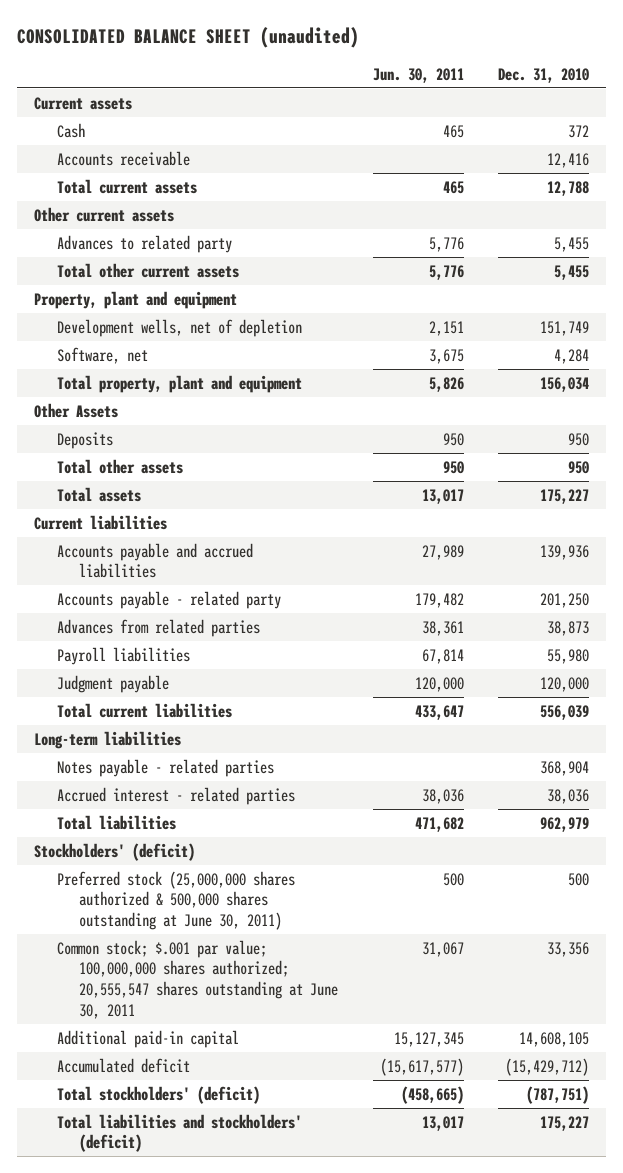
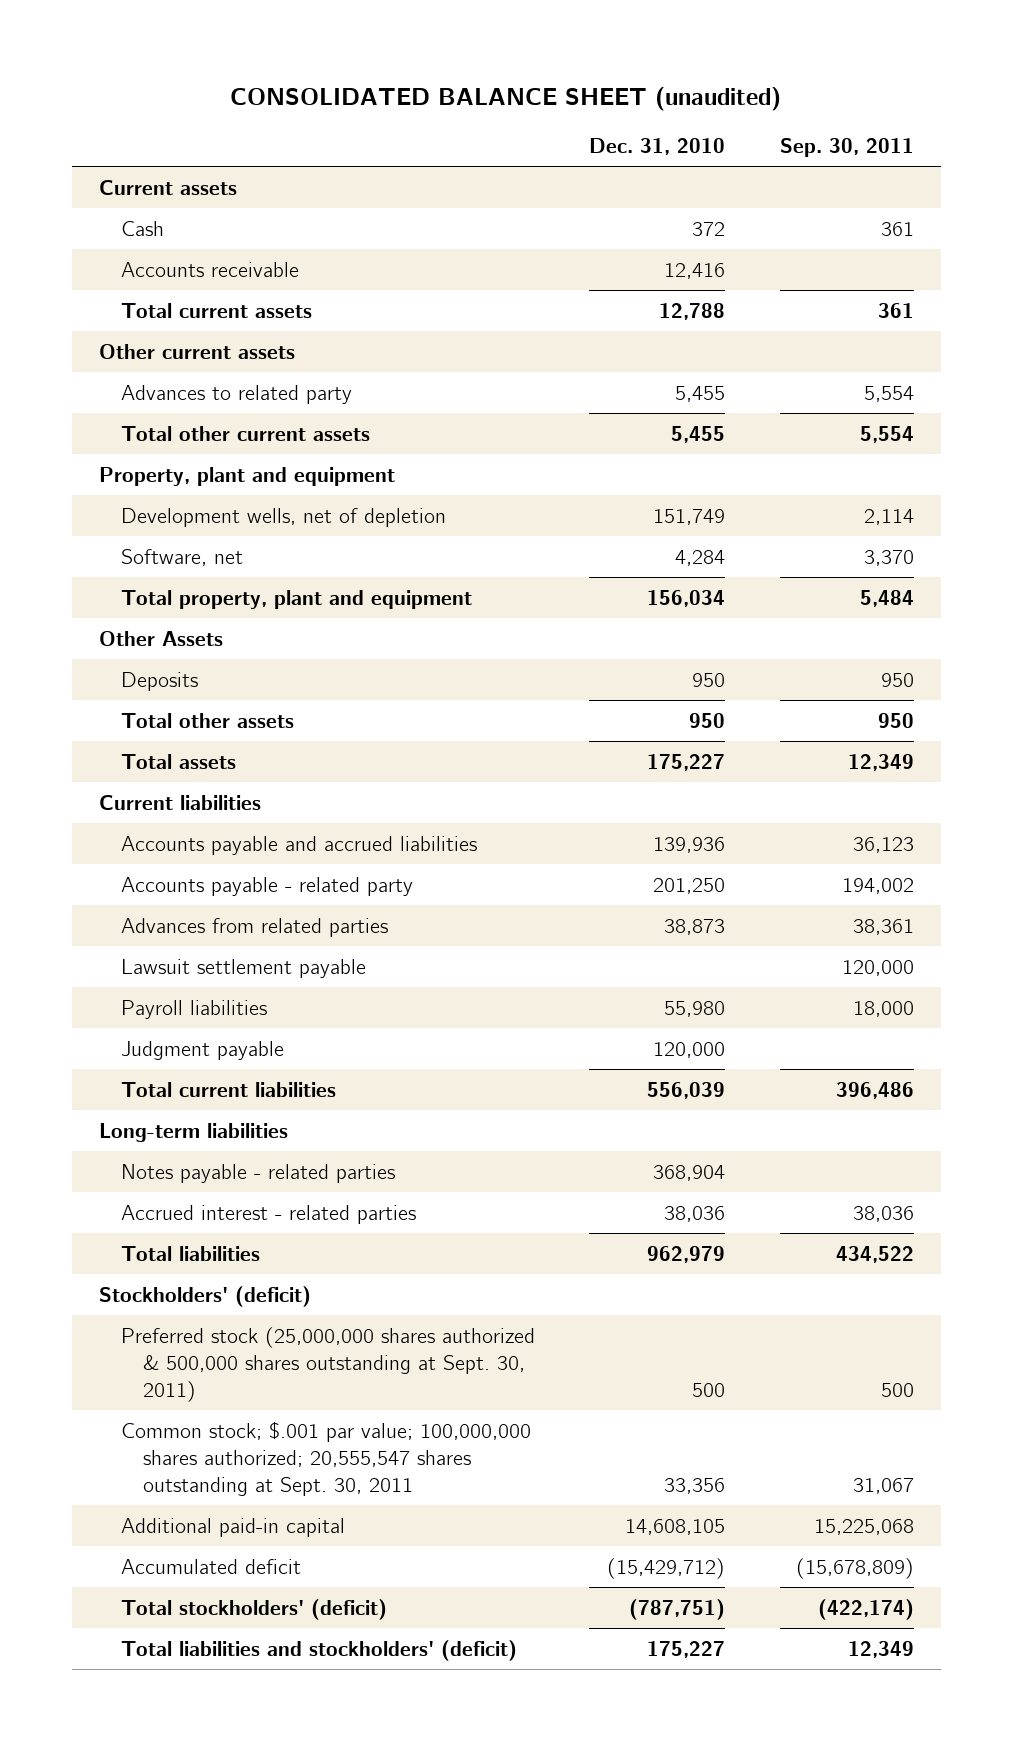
[372,67,464,83] Jun. 30, 2011 -> none
none -> [779,138,914,158] Sep. 30, 2011
none -> [121,958,367,978] Lawsuit settlement payable
[56,870,295,931] Preferred stock (25,000,000 shares authorized & 500,000 shares outstanding at June 30, 2011) -> [121,1326,536,1402] Preferred stock (25,000,000 shares authorized & 500,000 shares outstanding at Sept. 30, 2011)
[56,939,339,1019] Common stock; $.001 par value; 100,000,000 shares authorized; 20,555,547 shares outstanding at June 30, 2011 -> [121,1420,532,1496] Common stock; $.001 par value; 100,000,000 shares authorized; 20,555,547 shares outstanding at Sept. 30, 2011

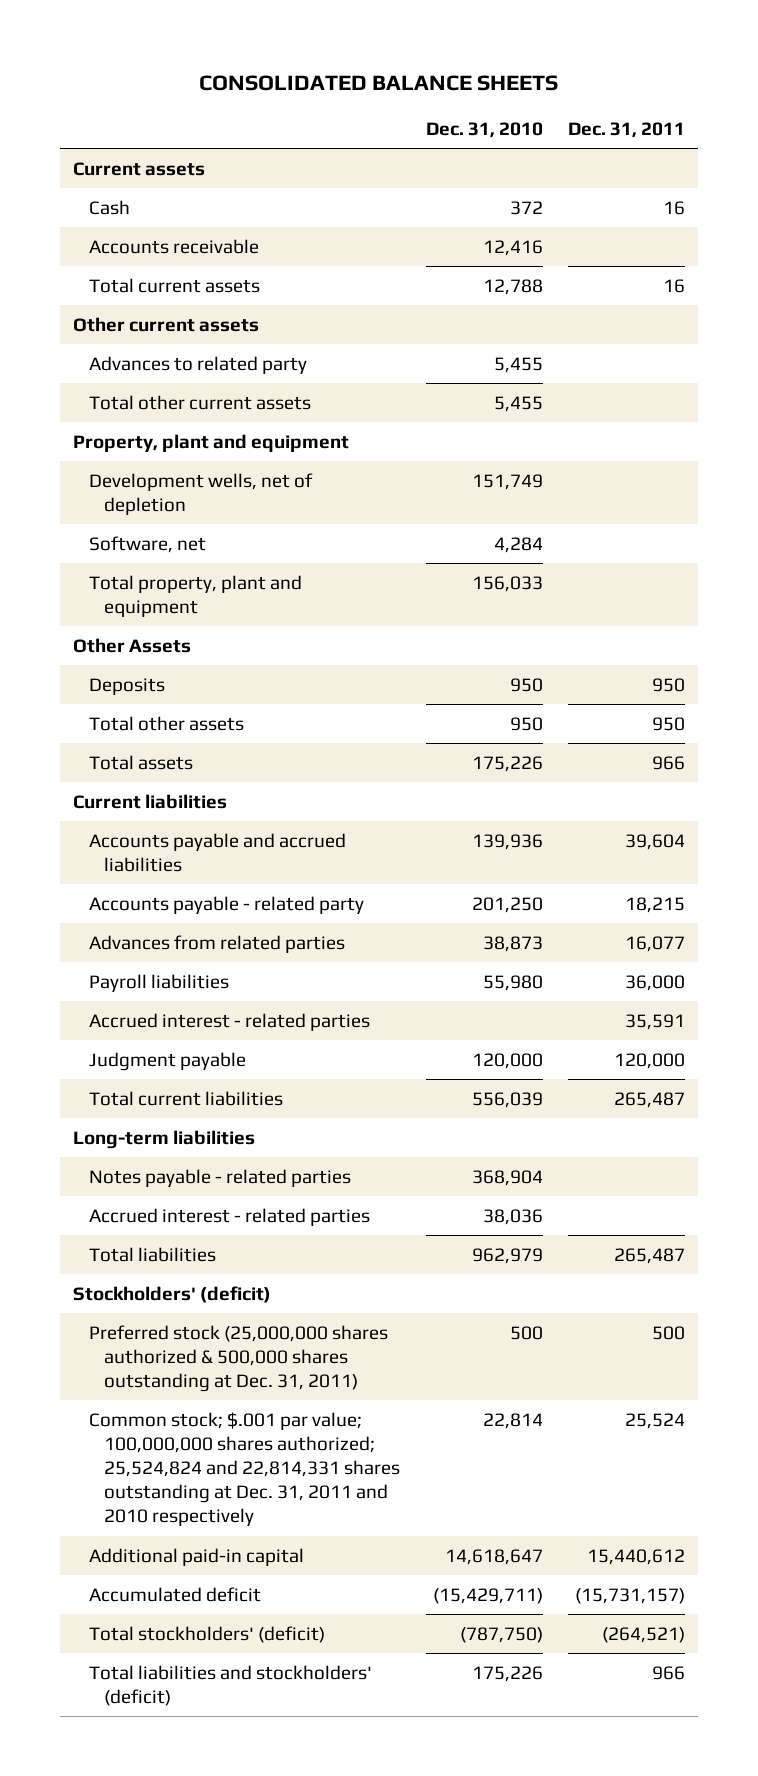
[230,86,782,111] CONSOLIDATED BALANCE SHEET (unaudited) -> [199,75,559,92] CONSOLIDATED BALANCE SHEETS
[779,138,914,158] Sep. 30, 2011 -> none
none -> [568,121,686,138] Dec. 31, 2011
[647,589,726,607] 156,034 -> [471,575,543,592] 156,033
[647,753,726,771] 175,227 -> [471,755,543,772] 175,226
[121,958,367,978] Lawsuit settlement payable -> none
none -> [88,1012,370,1031] Accrued interest - related parties
[121,1326,536,1402] Preferred stock (25,000,000 shares authorized & 500,000 shares outstanding at Sept. 30, 2011) -> [88,1324,388,1392] Preferred stock (25,000,000 shares authorized & 500,000 shares outstanding at Dec. 31, 2011)
[121,1420,532,1496] Common stock; $.001 par value; 100,000,000 shares authorized; 20,555,547 shares outstanding at Sept. 30, 2011 -> [88,1411,401,1527] Common stock; $.001 par value; 100,000,000 shares authorized; 25,524,824 and 22,814,331 shares outstanding at Dec. 31, 2011 and 2010 respectively
[664,1477,726,1494] 33,356 -> [482,1412,543,1429] 22,814
[625,1518,726,1535] 14,608,105 -> [444,1548,543,1565] 14,618,647
[607,1557,726,1579] (15,429,712) -> [432,1587,543,1604] (15,429,711)
[629,1598,726,1620] (787,751) -> [459,1626,543,1643] (787,750)
[647,1640,726,1658] 175,227 -> [471,1665,543,1682] 175,226

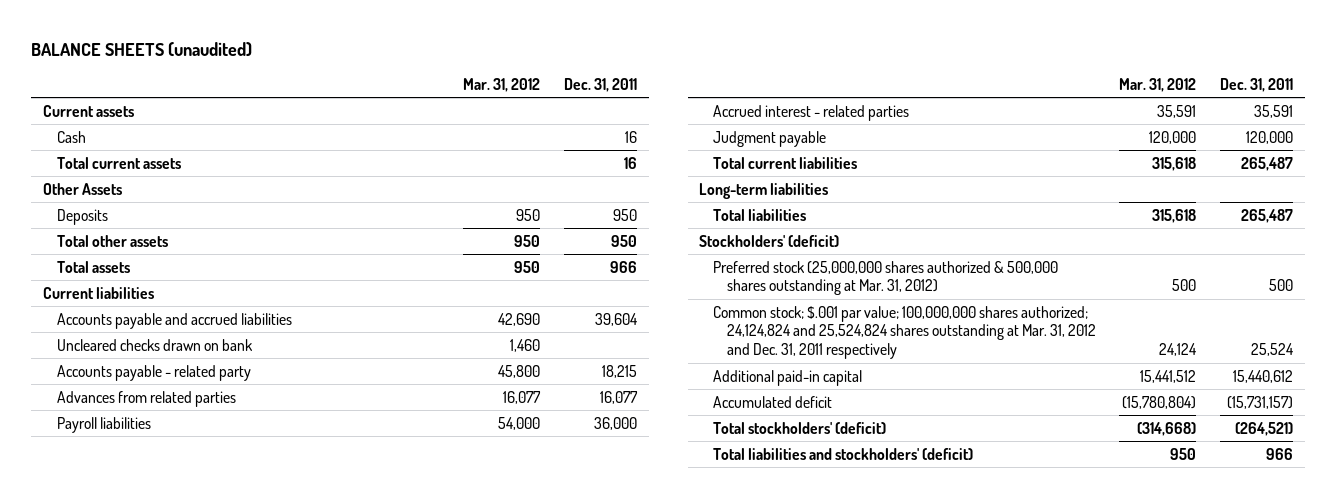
[199,75,559,92] CONSOLIDATED BALANCE SHEETS -> [31,41,253,57] BALANCE SHEETS (unaudited)
[425,121,543,138] Dec. 31, 2010 -> none
none -> [463,77,541,92] Mar. 31, 2012
[88,238,259,254] Accounts receivable -> none
[73,316,260,332] Other current assets -> none
[88,355,307,374] Advances to related party -> none
[88,394,311,410] Total other current assets -> none
[73,433,350,452] Property, plant and equipment -> none
[88,472,313,515] Development wells, net of depletion -> none
[88,535,206,553] Software, net -> none
[88,574,302,617] Total property, plant and equipment -> none
none -> [56,338,253,351] Uncleared checks drawn on bank
[88,1168,351,1187] Notes payable - related parties -> none
[88,1207,370,1226] Accrued interest - related parties -> none
[88,1324,388,1392] Preferred stock (25,000,000 shares authorized & 500,000 shares outstanding at Dec. 31, 2011) -> [712,260,1058,296] Preferred stock (25,000,000 shares authorized & 500,000 shares outstanding at Mar. 31, 2012)
[88,1411,401,1527] Common stock; $.001 par value; 100,000,000 shares authorized; 25,524,824 and 22,814,331 shares outstanding at Dec. 31, 2011 and 2010 respectively -> [712,305,1096,360] Common stock; $.001 par value; 100,000,000 shares authorized; 24,124,824 and 25,524,824 shares outstanding at Mar. 31, 2012 and Dec. 31, 2011 respectively

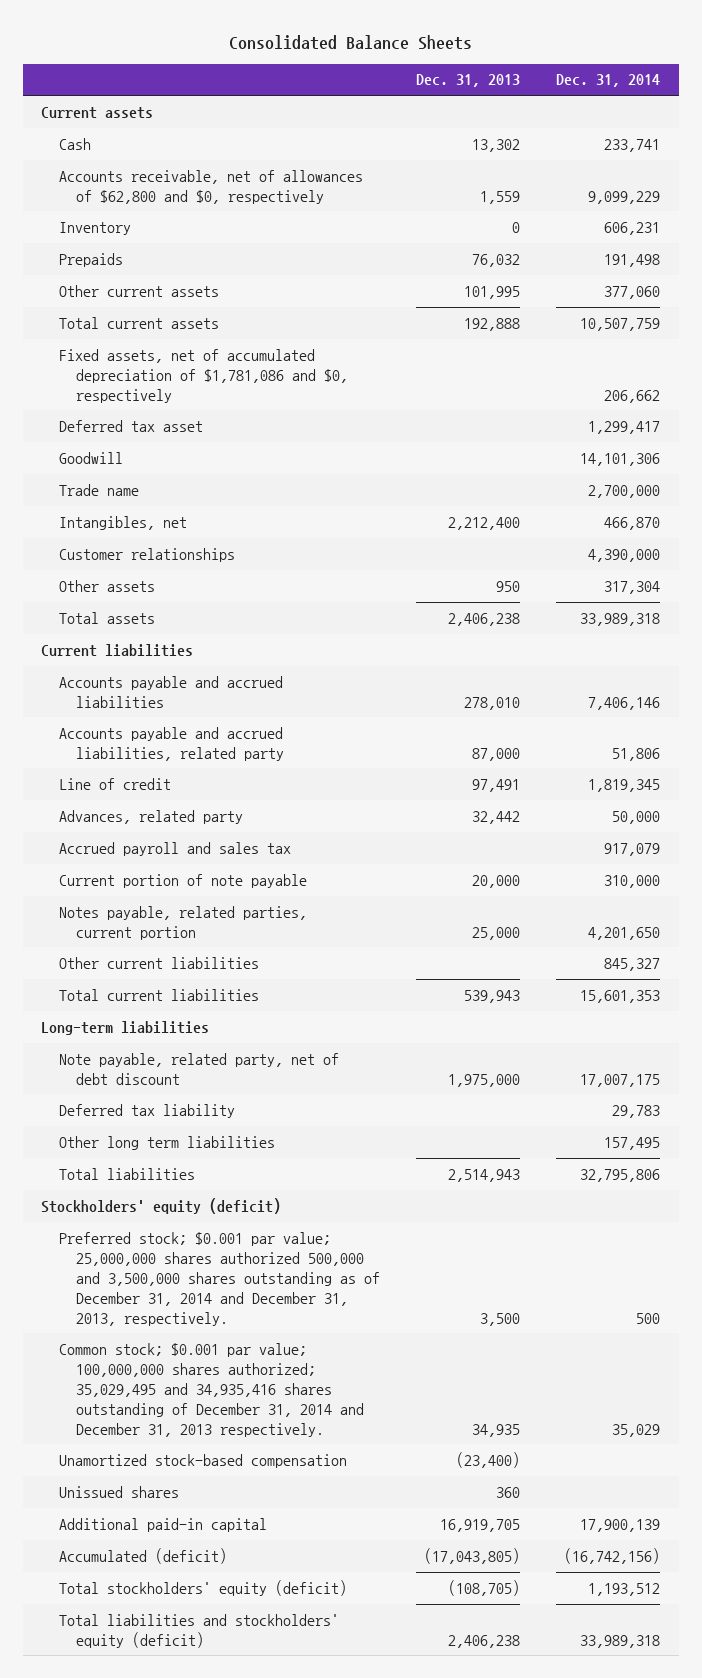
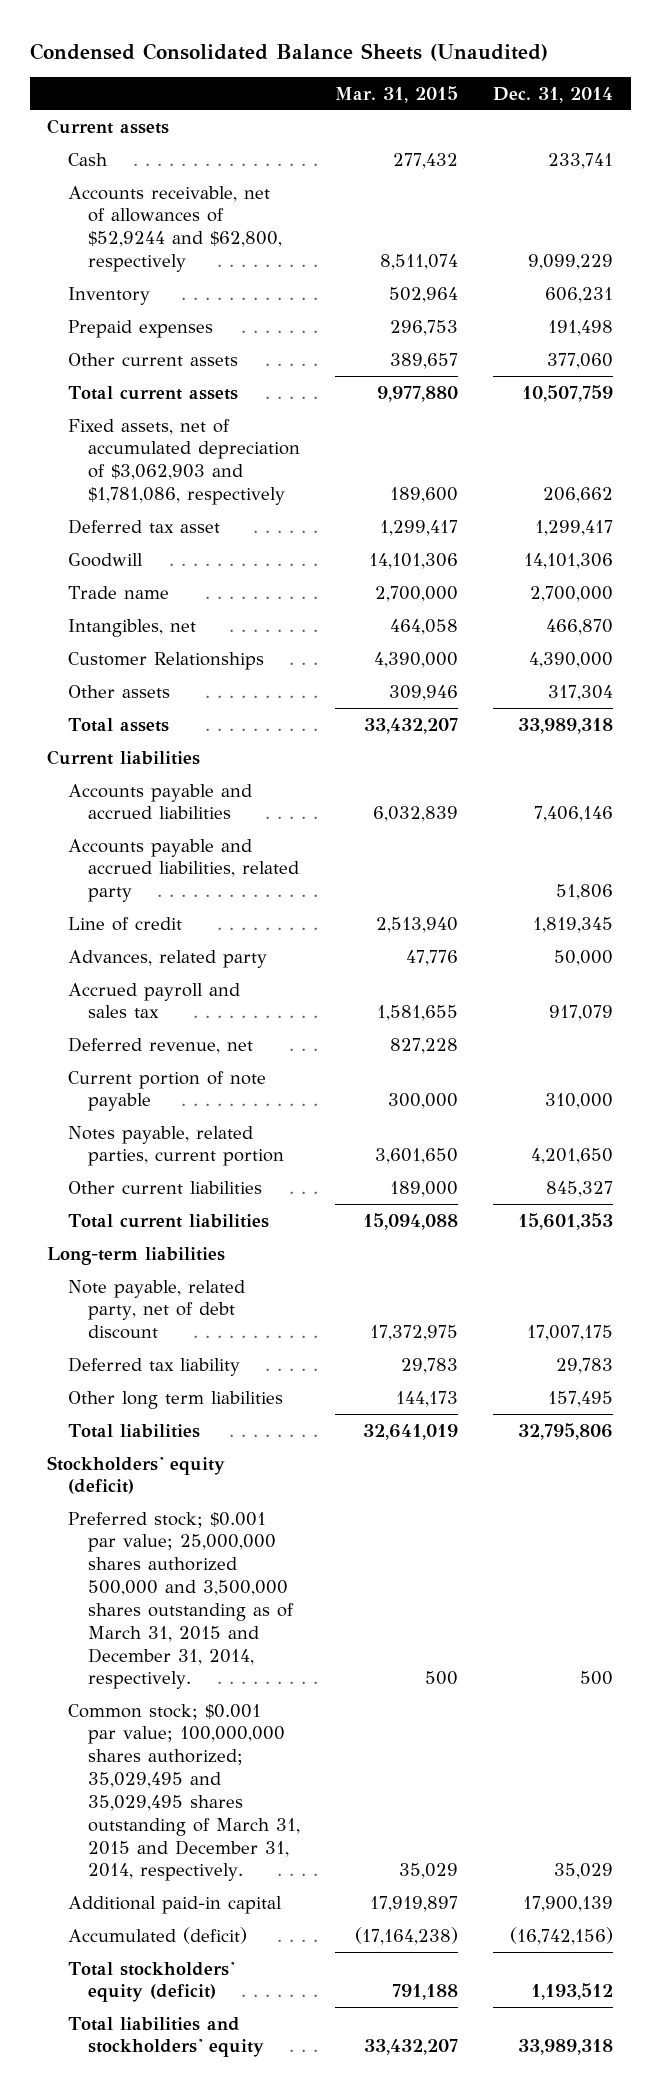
[228,34,472,50] Consolidated Balance Sheets -> [29,42,548,61] Condensed Consolidated Balance Sheets (Unaudited)
[416,74,521,88] Dec. 31, 2013 -> none
none -> [335,85,459,103] Mar. 31, 2015
[58,169,363,204] Accounts receivable, net of allowances of $62,800 and $0, respectively -> [67,185,283,273] Accounts receivable, net of allowances of $52,9244 and $62,800, respectively
[58,252,123,267] Prepaids -> [67,319,213,338] Prepaid expenses
[58,348,349,403] Fixed assets, net of accumulated depreciation of $1,781,086 and $0, respectively -> [67,418,301,506] Fixed assets, net of accumulated depreciation of $3,062,903 and $1,781,086, respectively
[58,547,235,562] Customer relationships -> [67,651,264,670] Customer Relationships
none -> [67,1036,253,1054] Deferred revenue, net
[58,1453,347,1468] Unamortized stock-based compensation -> none
[58,1485,179,1498] Unissued shares -> none
[58,1231,381,1326] Preferred stock; $0.001 par value; 25,000,000 shares authorized 500,000 and 3,500,000 shares outstanding as of December 31, 2014 and December 31, 2013, respectively. -> [67,1511,295,1690] Preferred stock; $0.001 par value; 25,000,000 shares authorized 500,000 and 3,500,000 shares outstanding as of March 31, 2015 and December 31, 2014, respectively.
[58,1342,365,1437] Common stock; $0.001 par value; 100,000,000 shares authorized; 35,029,495 and 34,935,416 shares outstanding of December 31, 2014 and December 31, 2013 respectively. -> [67,1703,301,1882] Common stock; $0.001 par value; 100,000,000 shares authorized; 35,029,495 and 35,029,495 shares outstanding of March 31, 2015 and December 31, 2014, respectively.
[58,1613,339,1648] Total liabilities and stockholders' equity (deficit) -> [67,2016,265,2058] Total liabilities and stockholders' equity

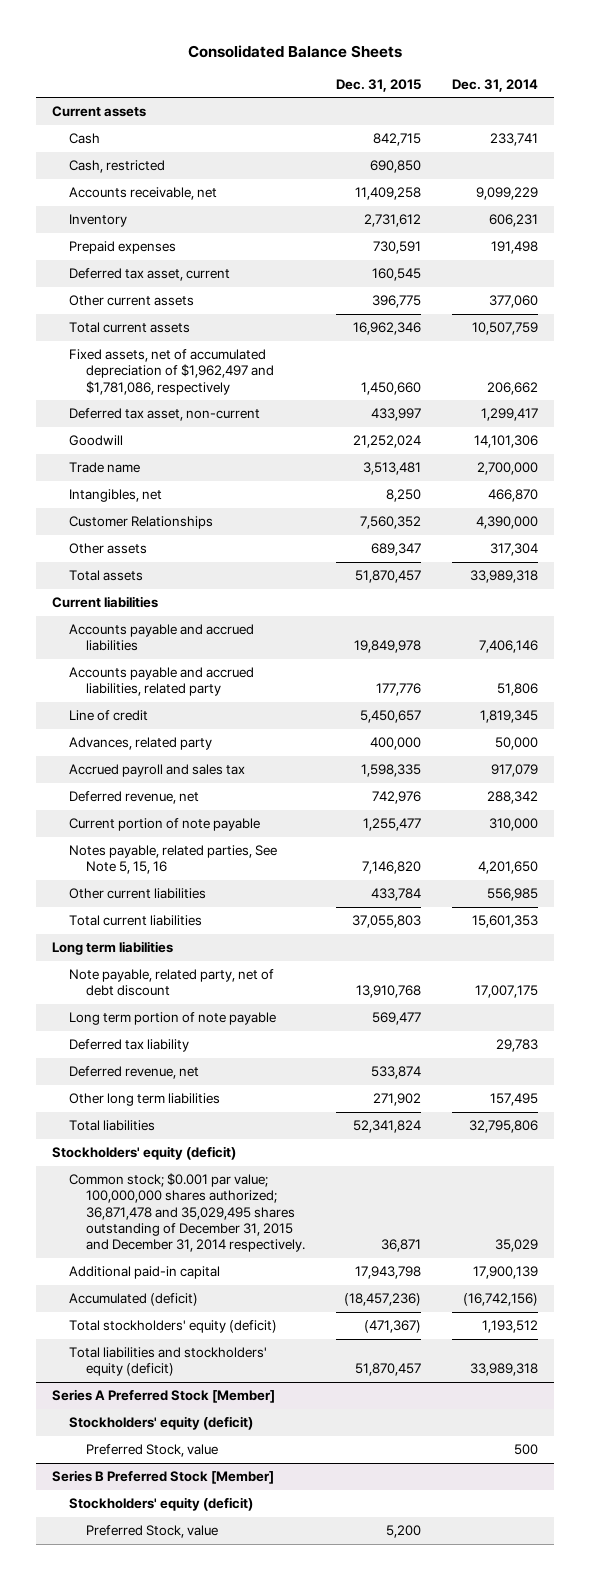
[29,42,548,61] Condensed Consolidated Balance Sheets (Unaudited) -> [187,45,402,59] Consolidated Balance Sheets
[335,85,459,103] Mar. 31, 2015 -> none
none -> [335,78,421,92] Dec. 31, 2015
none -> [68,160,165,174] Cash, restricted
[67,185,283,273] Accounts receivable, net of allowances of $52,9244 and $62,800, respectively -> [68,187,217,201] Accounts receivable, net
none -> [68,268,230,282] Deferred tax asset, current
[67,418,301,506] Fixed assets, net of accumulated depreciation of $3,062,903 and $1,781,086, respectively -> [68,349,274,395] Fixed assets, net of accumulated depreciation of $1,962,497 and $1,781,086, respectively
[67,518,220,534] Deferred tax asset -> [68,408,260,422] Deferred tax asset, non-current
none -> [68,791,199,805] Deferred revenue, net
[67,1125,285,1167] Notes payable, related parties, current portion -> [68,845,277,875] Notes payable, related parties, See Note 5, 15, 16
[546,1180,614,1197] 845,327 -> [487,888,539,902] 556,985
[47,1246,226,1265] Long-term liabilities -> [51,941,173,956] Long term liabilities
none -> [68,1012,276,1026] Long term portion of note payable
[67,1036,253,1054] Deferred revenue, net -> [68,1066,199,1080] Deferred revenue, net
[67,1511,295,1690] Preferred stock; $0.001 par value; 25,000,000 shares authorized 500,000 and 3,500,000 shares outstanding as of March 31, 2015 and December 31, 2014, respectively. -> none
[67,1703,301,1882] Common stock; $0.001 par value; 100,000,000 shares authorized; 35,029,495 and 35,029,495 shares outstanding of March 31, 2015 and December 31, 2014, respectively. -> [68,1173,305,1253] Common stock; $0.001 par value; 100,000,000 shares authorized; 36,871,478 and 35,029,495 shares outstanding of December 31, 2015 and December 31, 2014 respectively.
[67,2016,265,2058] Total liabilities and stockholders' equity -> [68,1347,267,1377] Total liabilities and stockholders' equity (deficit)
none -> [51,1389,275,1404] Series A Preferred Stock [Member]
none -> [68,1416,253,1431] Stockholders' equity (deficit)
none -> [85,1444,218,1458] Preferred Stock, value
none -> [51,1470,274,1485] Series B Preferred Stock [Member]
none -> [68,1497,253,1512] Stockholders' equity (deficit)
none -> [85,1525,218,1539] Preferred Stock, value

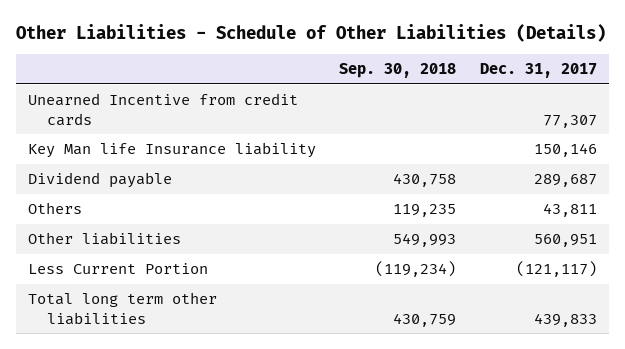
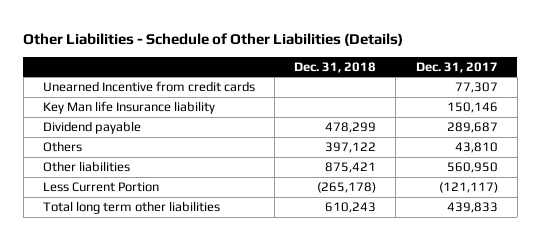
[339,62,457,78] Sep. 30, 2018 -> none
none -> [294,61,377,73] Dec. 31, 2018
[543,203,598,218] 43,811 -> [454,142,498,154] 43,810
[534,234,598,248] 560,951 -> [446,162,498,174] 560,950

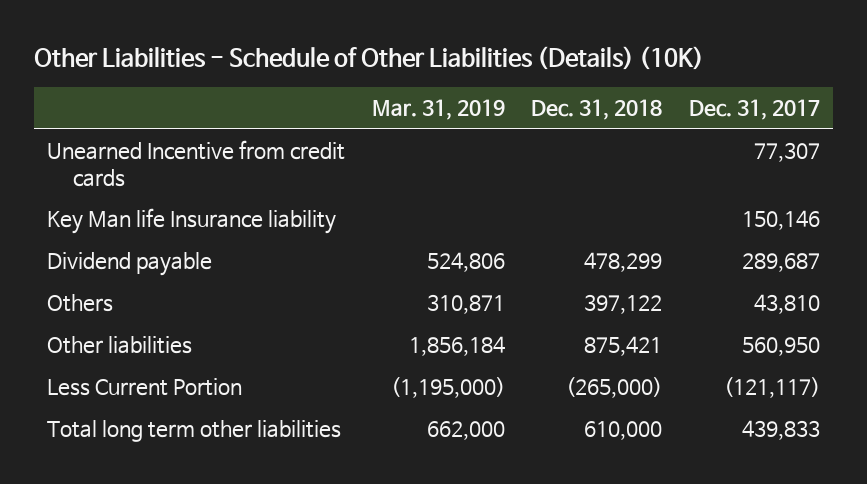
[23,32,404,46] Other Liabilities - Schedule of Other Liabilities (Details) -> [33,46,704,71] Other Liabilities - Schedule of Other Liabilities (Details) (10K)
none -> [371,99,505,121] Mar. 31, 2019
[317,182,377,194] (265,178) -> [566,377,663,399] (265,000)
[325,202,377,214] 610,243 -> [584,421,663,441] 610,000

